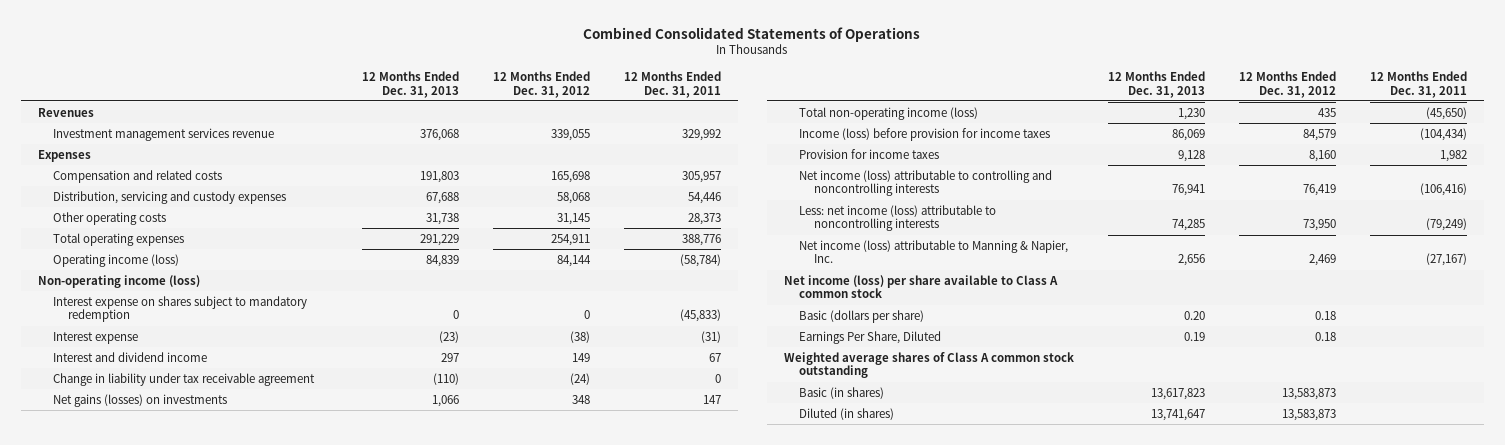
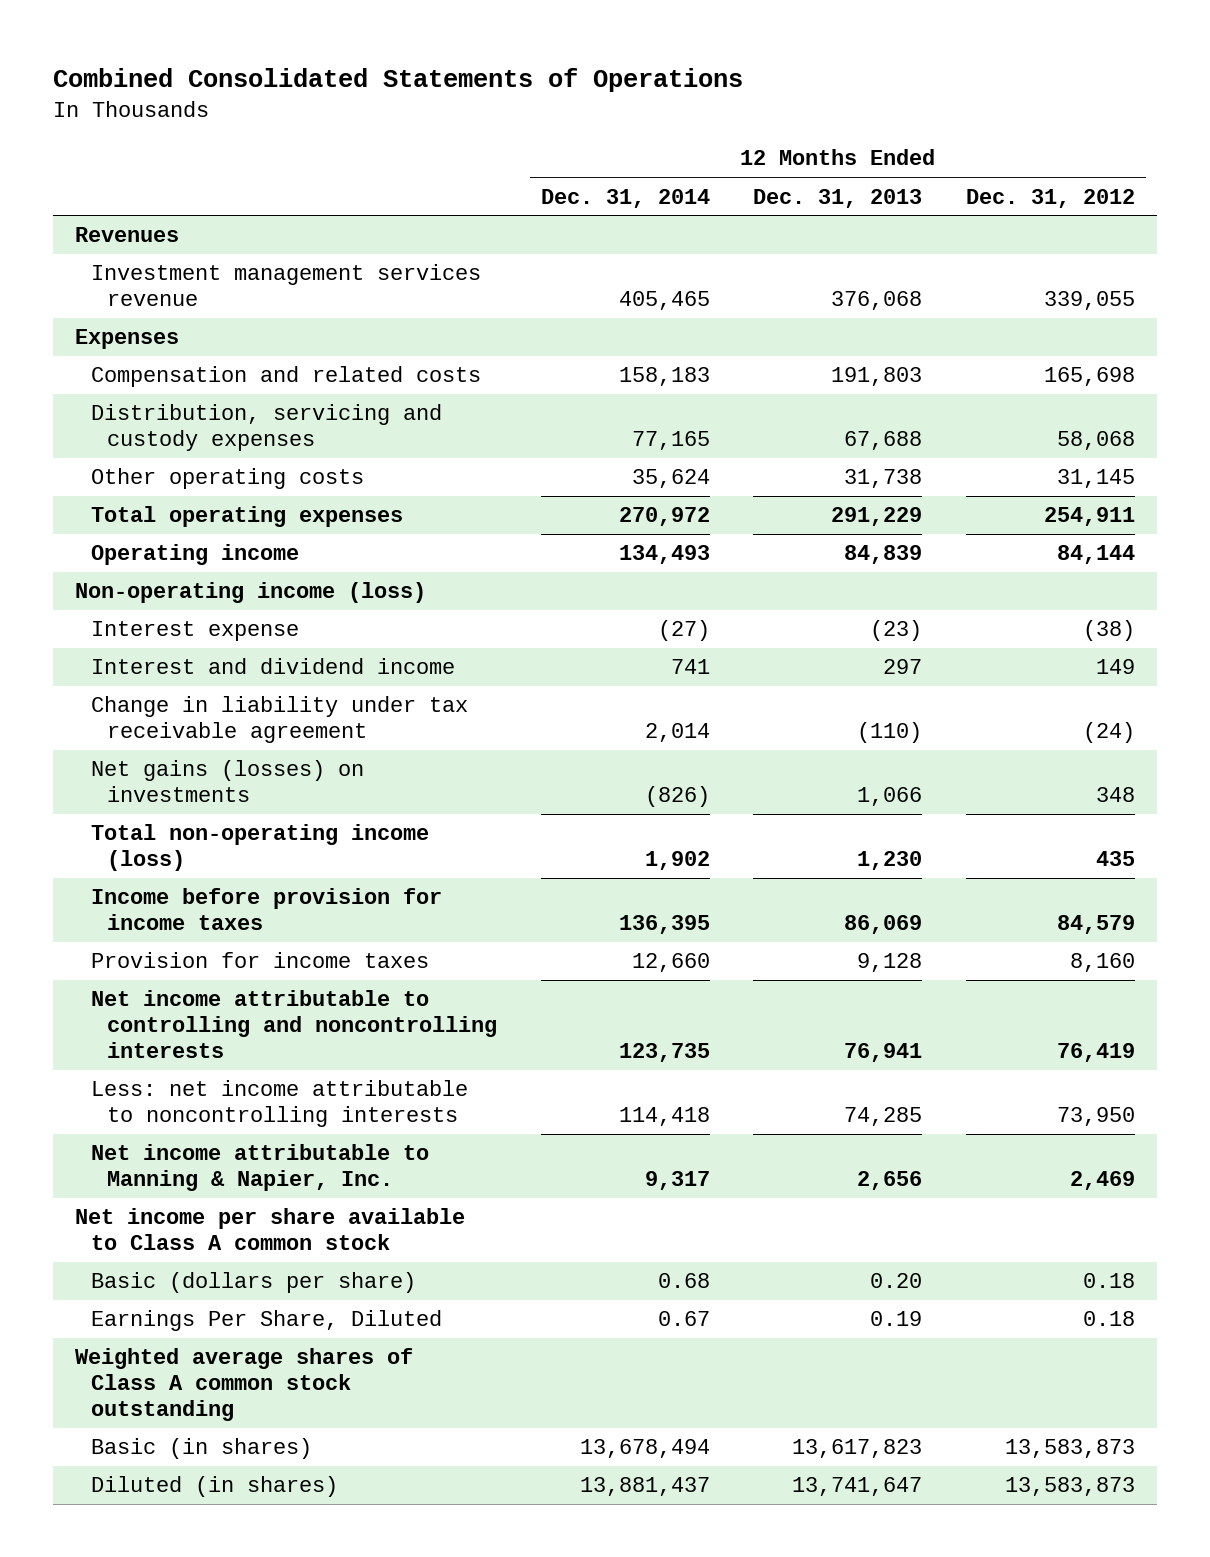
[623,70,721,98] 12 Months Ended Dec. 31, 2011 -> none
none -> [540,188,710,208] Dec. 31, 2014
[52,253,179,267] Operating income (loss) -> [90,544,299,566] Operating income
[52,295,307,323] Interest expense on shares subject to mandatory redemption -> none
[799,127,1051,141] Income (loss) before provision for income taxes -> [90,888,442,931] Income before provision for income taxes
[799,169,1053,197] Net income (loss) attributable to controlling and noncontrolling interests -> [90,990,498,1058] Net income attributable to controlling and noncontrolling interests
[799,204,997,232] Less: net income (loss) attributable to noncontrolling interests -> [90,1080,468,1128] Less: net income attributable to noncontrolling interests
[799,239,1069,264] Net income (loss) attributable to Manning & Napier, Inc. -> [90,1144,429,1192] Net income attributable to Manning & Napier, Inc.
[784,274,1059,299] Net income (loss) per share available to Class A common stock -> [74,1208,465,1251] Net income per share available to Class A common stock

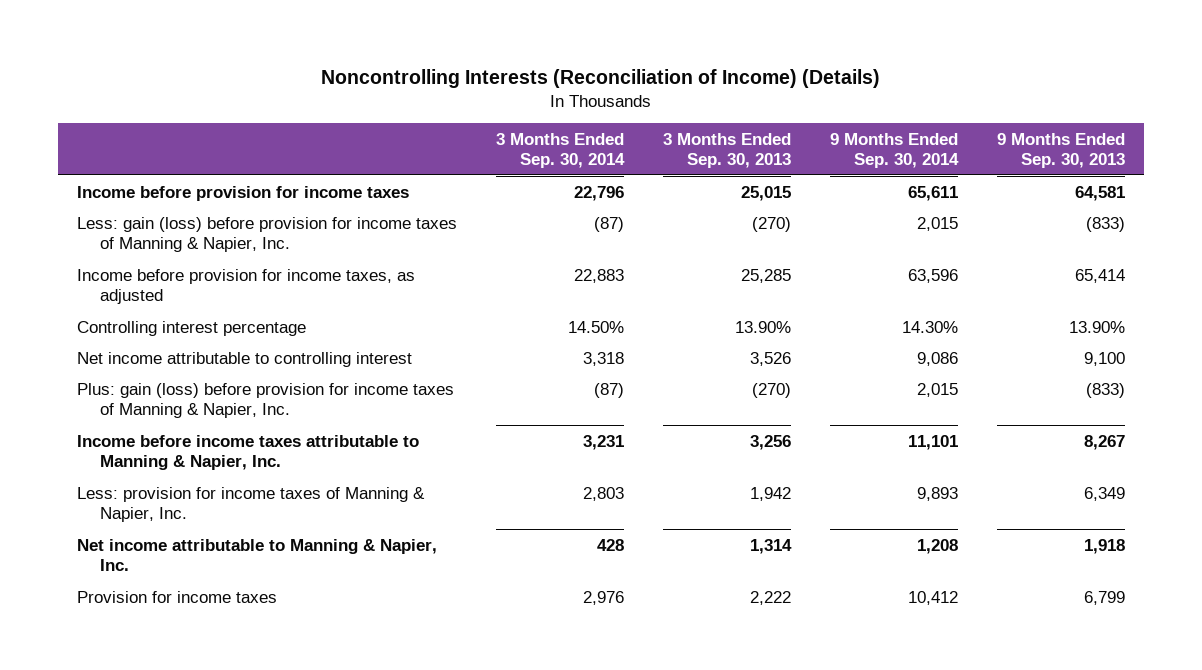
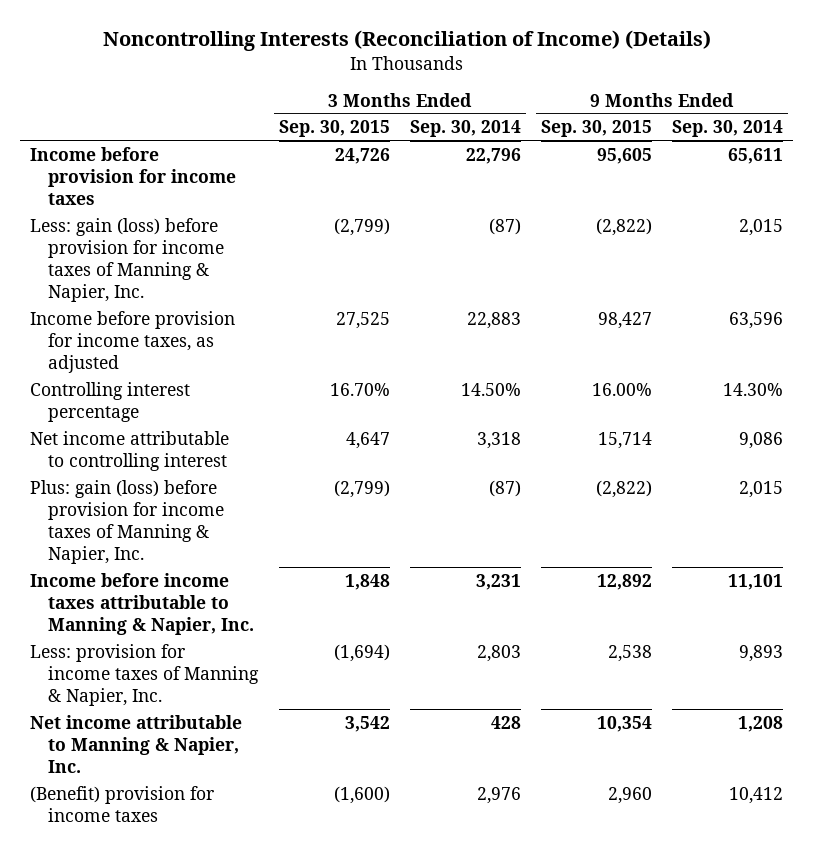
[662,132,791,168] 3 Months Ended Sep. 30, 2013 -> none
[996,132,1125,168] 9 Months Ended Sep. 30, 2013 -> none
none -> [278,120,390,138] Sep. 30, 2015
none -> [541,120,653,138] Sep. 30, 2015
[77,590,278,603] Provision for income taxes -> [29,785,214,822] (Benefit) provision for income taxes

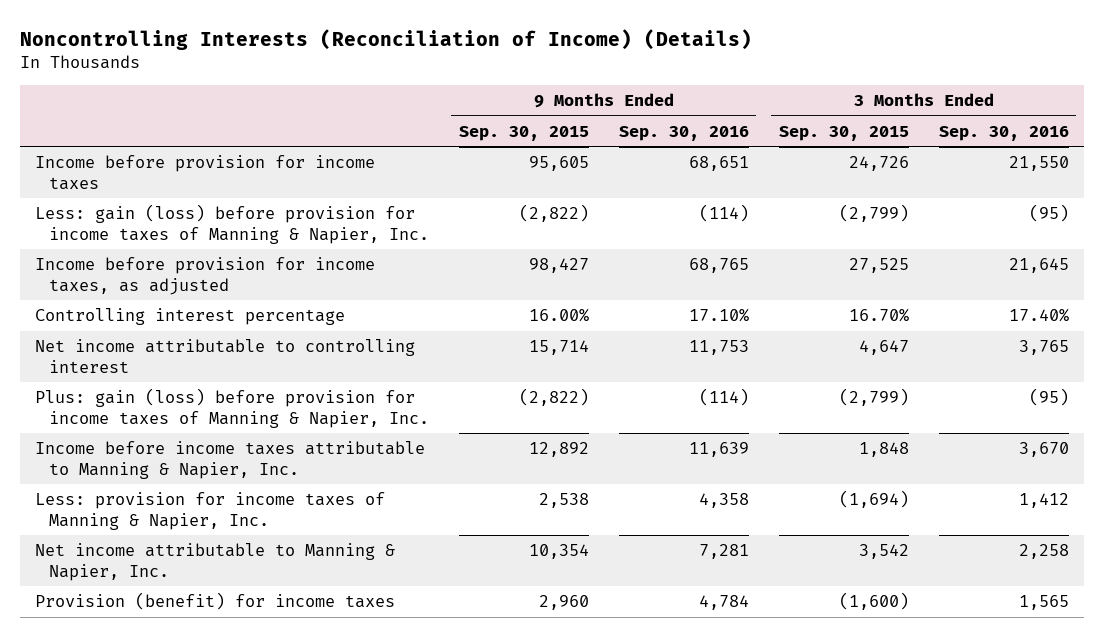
[409,120,521,138] Sep. 30, 2014 -> none
[672,120,784,138] Sep. 30, 2014 -> none
none -> [618,125,749,141] Sep. 30, 2016
none -> [938,125,1069,141] Sep. 30, 2016
[29,785,214,822] (Benefit) provision for income taxes -> [35,592,396,611] Provision (benefit) for income taxes

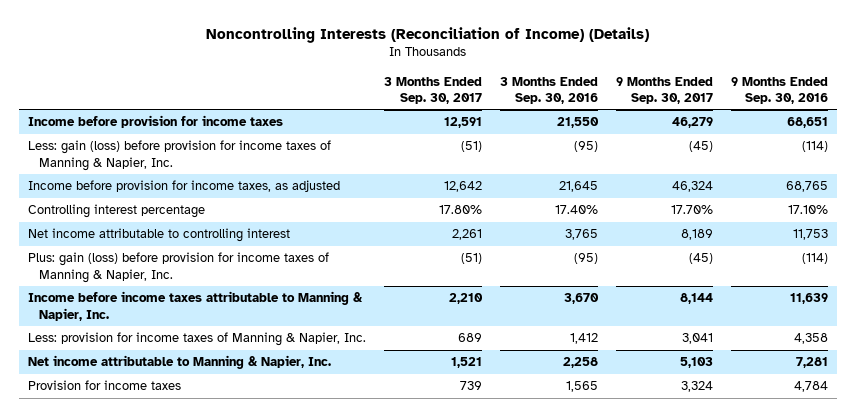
[458,125,589,141] Sep. 30, 2015 -> none
[778,125,909,141] Sep. 30, 2015 -> none
none -> [384,76,483,104] 3 Months Ended Sep. 30, 2017
none -> [616,76,714,104] 9 Months Ended Sep. 30, 2017
[35,592,396,611] Provision (benefit) for income taxes -> [27,380,181,391] Provision for income taxes

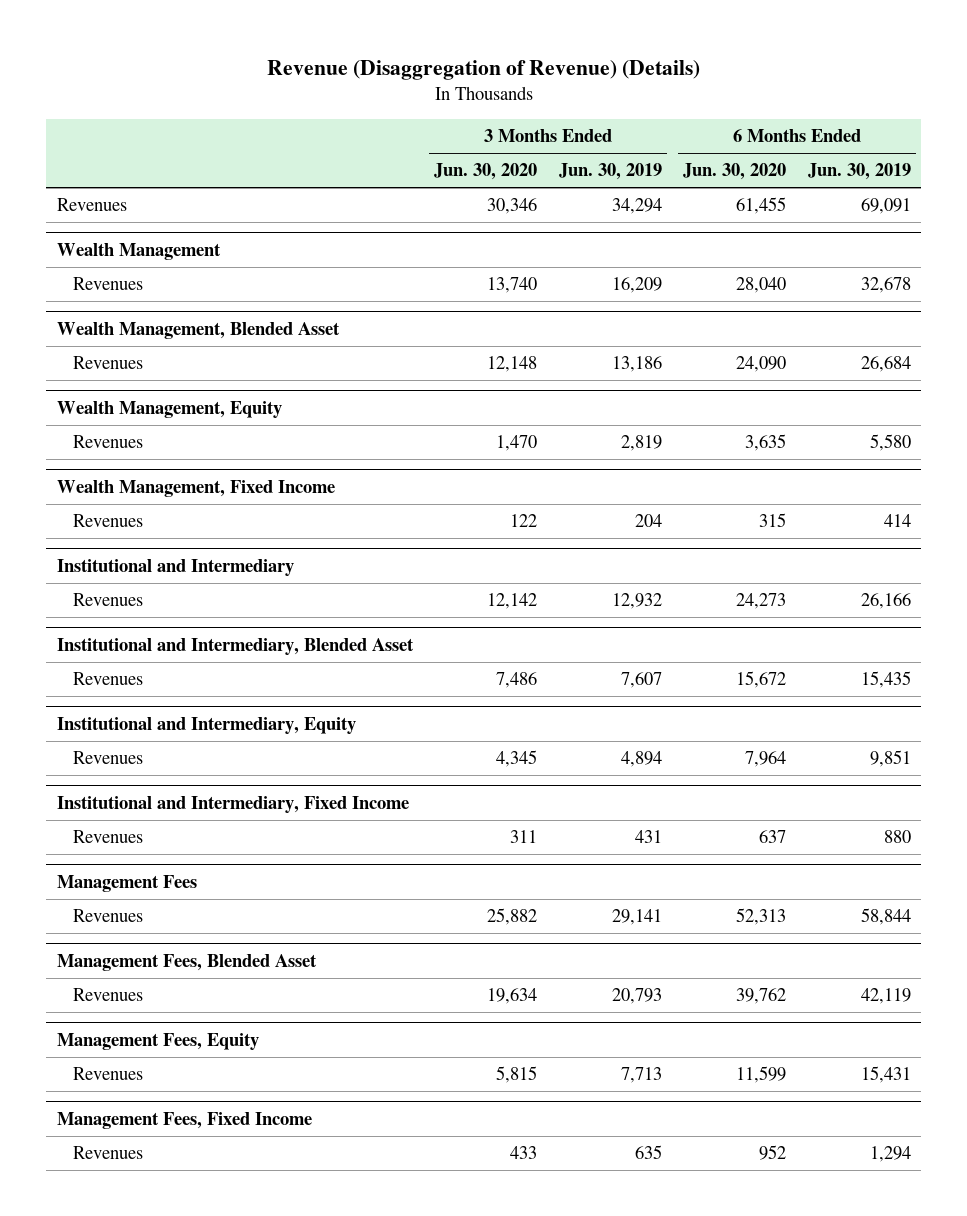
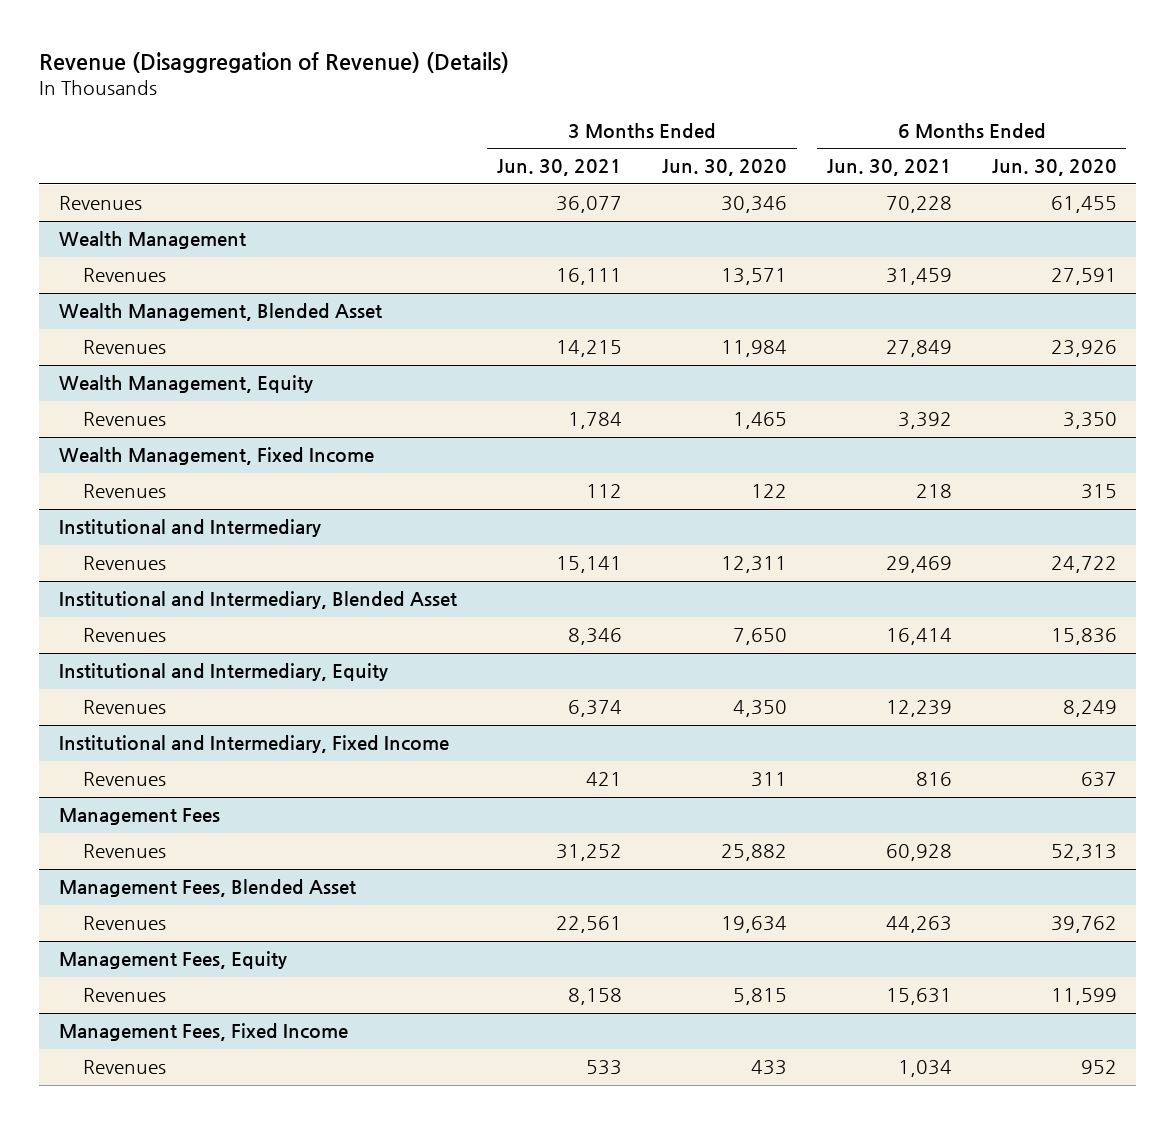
[558,163,662,181] Jun. 30, 2019 -> none
[807,163,911,181] Jun. 30, 2019 -> none
none -> [497,159,623,177] Jun. 30, 2021
none -> [826,159,952,177] Jun. 30, 2021
[487,277,538,294] 13,740 -> [720,268,787,286] 13,571
[736,277,787,294] 28,040 -> [1050,268,1117,286] 27,591
[487,356,538,373] 12,148 -> [720,340,787,358] 11,984
[736,356,787,373] 24,090 -> [1050,340,1117,358] 23,926
[496,435,538,452] 1,470 -> [732,412,787,430] 1,465
[745,434,787,452] 3,635 -> [1062,412,1117,430] 3,350
[487,593,538,610] 12,142 -> [720,556,787,574] 12,311
[736,593,787,610] 24,273 -> [1050,556,1117,574] 24,722
[496,672,538,689] 7,486 -> [732,628,787,646] 7,650
[736,671,787,689] 15,672 -> [1050,628,1117,646] 15,836
[496,750,538,768] 4,345 -> [732,700,787,718] 4,350
[745,751,787,768] 7,964 -> [1062,700,1117,718] 8,249

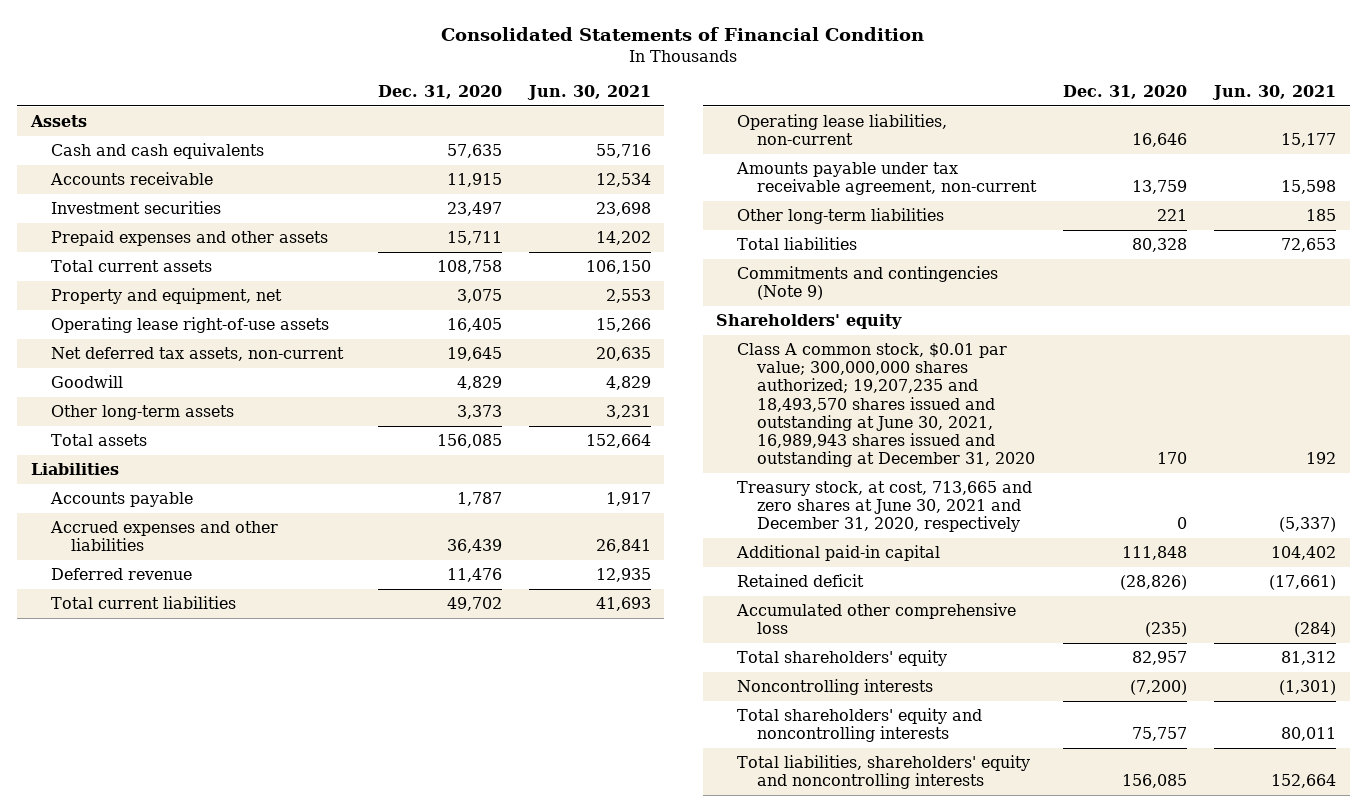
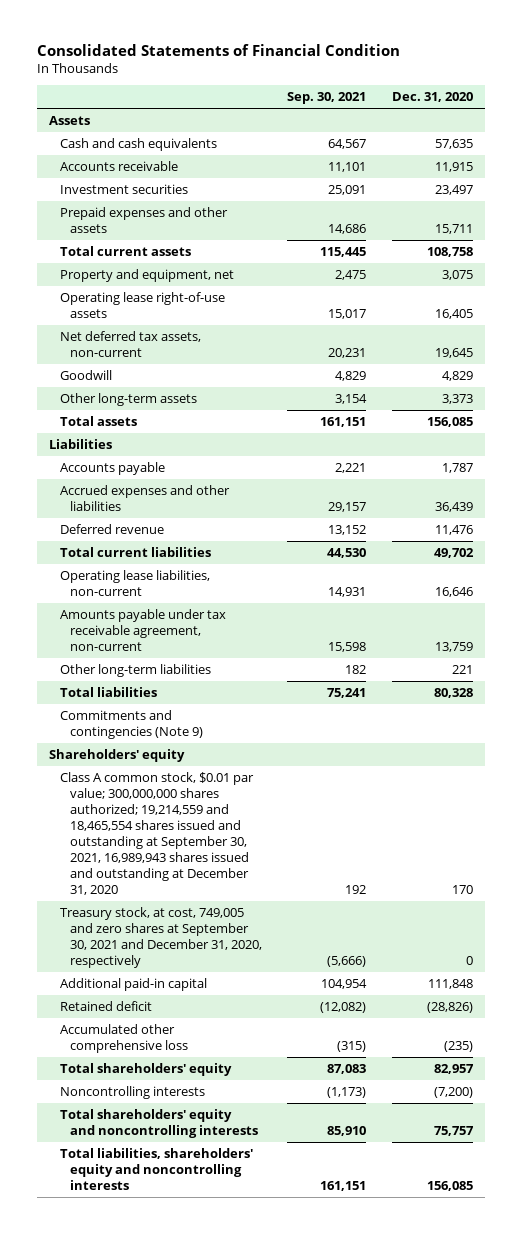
[526,84,651,100] Jun. 30, 2021 -> none
none -> [287,92,367,105] Sep. 30, 2021
[736,343,1036,468] Class A common stock, $0.01 par value; 300,000,000 shares authorized; 19,207,235 and 18,493,570 shares issued and outstanding at June 30, 2021, 16,989,943 shares issued and outstanding at December 31, 2020 -> [59,772,254,895] Class A common stock, $0.01 par value; 300,000,000 shares authorized; 19,214,559 and 18,465,554 shares issued and outstanding at September 30, 2021, 16,989,943 shares issued and outstanding at December 31, 2020
[736,481,1032,533] Treasury stock, at cost, 713,665 and zero shares at June 30, 2021 and December 31, 2020, respectively -> [59,907,262,968] Treasury stock, at cost, 749,005 and zero shares at September 30, 2021 and December 31, 2020, respectively

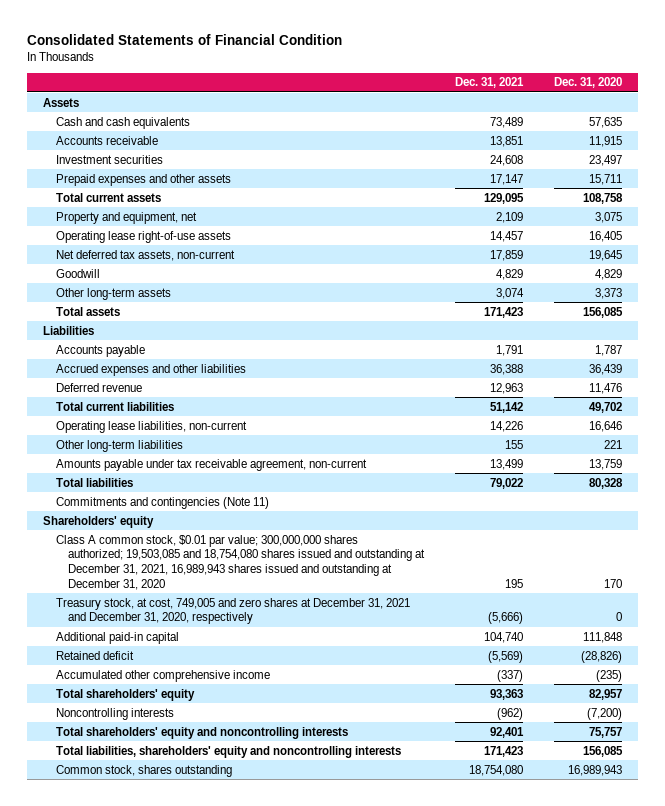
[287,92,367,105] Sep. 30, 2021 -> none
none -> [455,77,525,89] Dec. 31, 2021
[59,609,226,651] Amounts payable under tax receivable agreement, non-current -> [55,458,367,471] Amounts payable under tax receivable agreement, non-current
[59,710,203,740] Commitments and contingencies (Note 9) -> [55,496,269,509] Commitments and contingencies (Note 11)
[59,772,254,895] Class A common stock, $0.01 par value; 300,000,000 shares authorized; 19,214,559 and 18,465,554 shares issued and outstanding at September 30, 2021, 16,989,943 shares issued and outstanding at December 31, 2020 -> [55,534,426,590] Class A common stock, $0.01 par value; 300,000,000 shares authorized; 19,503,085 and 18,754,080 shares issued and outstanding at December 31, 2021, 16,989,943 shares issued and outstanding at December 31, 2020
[59,907,262,968] Treasury stock, at cost, 749,005 and zero shares at September 30, 2021 and December 31, 2020, respectively -> [55,597,410,625] Treasury stock, at cost, 749,005 and zero shares at December 31, 2021 and December 31, 2020, respectively
[59,1024,188,1054] Accumulated other comprehensive loss -> [55,669,270,682] Accumulated other comprehensive income
none -> [55,764,232,777] Common stock, shares outstanding

